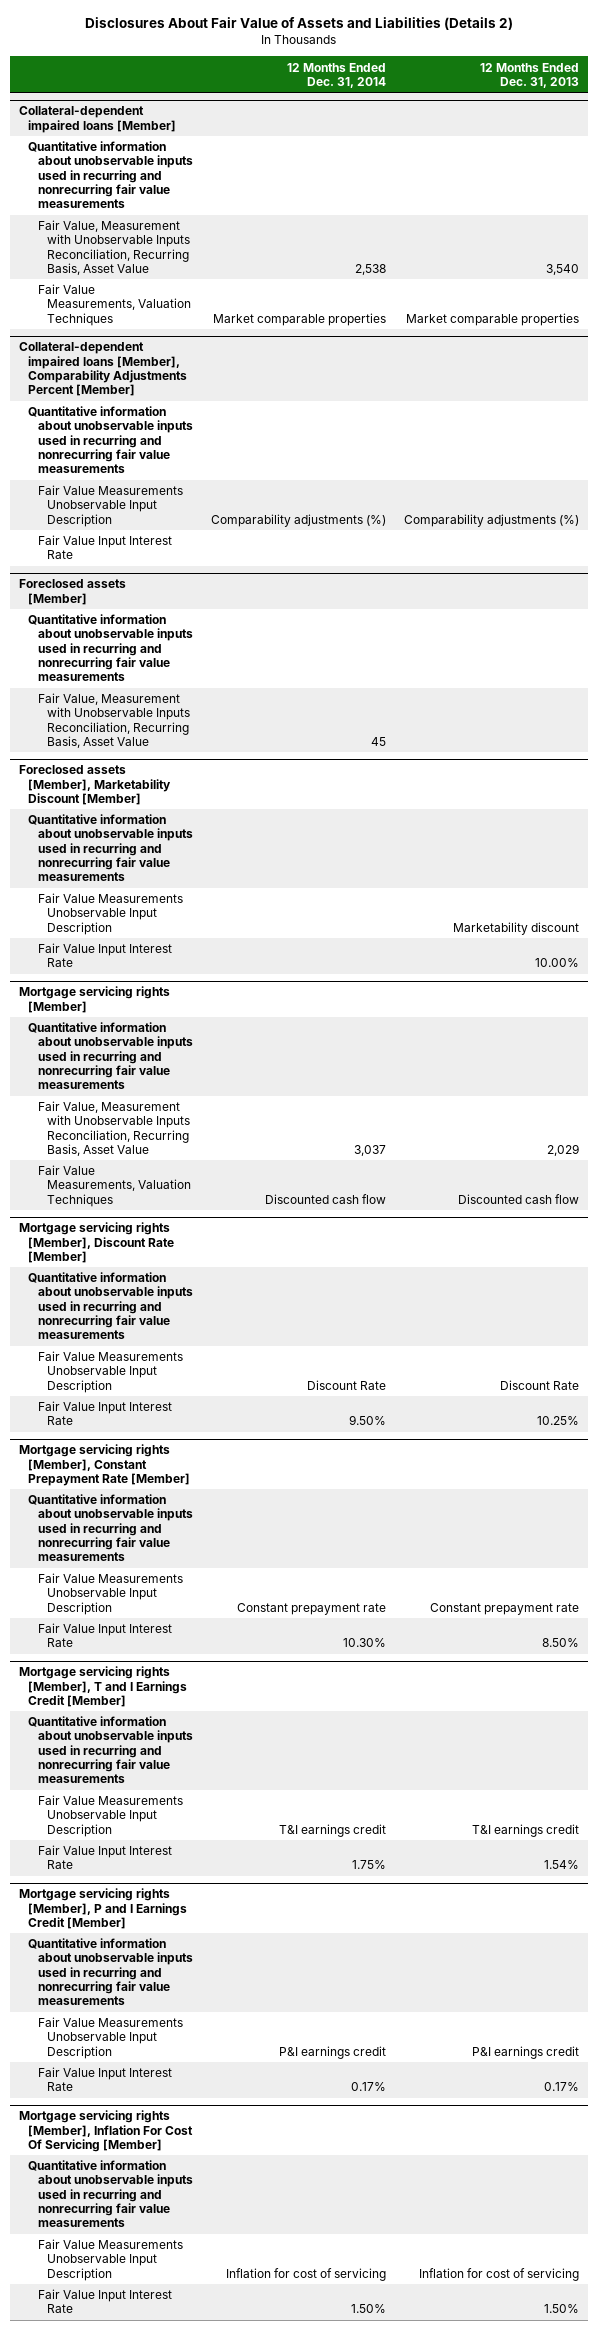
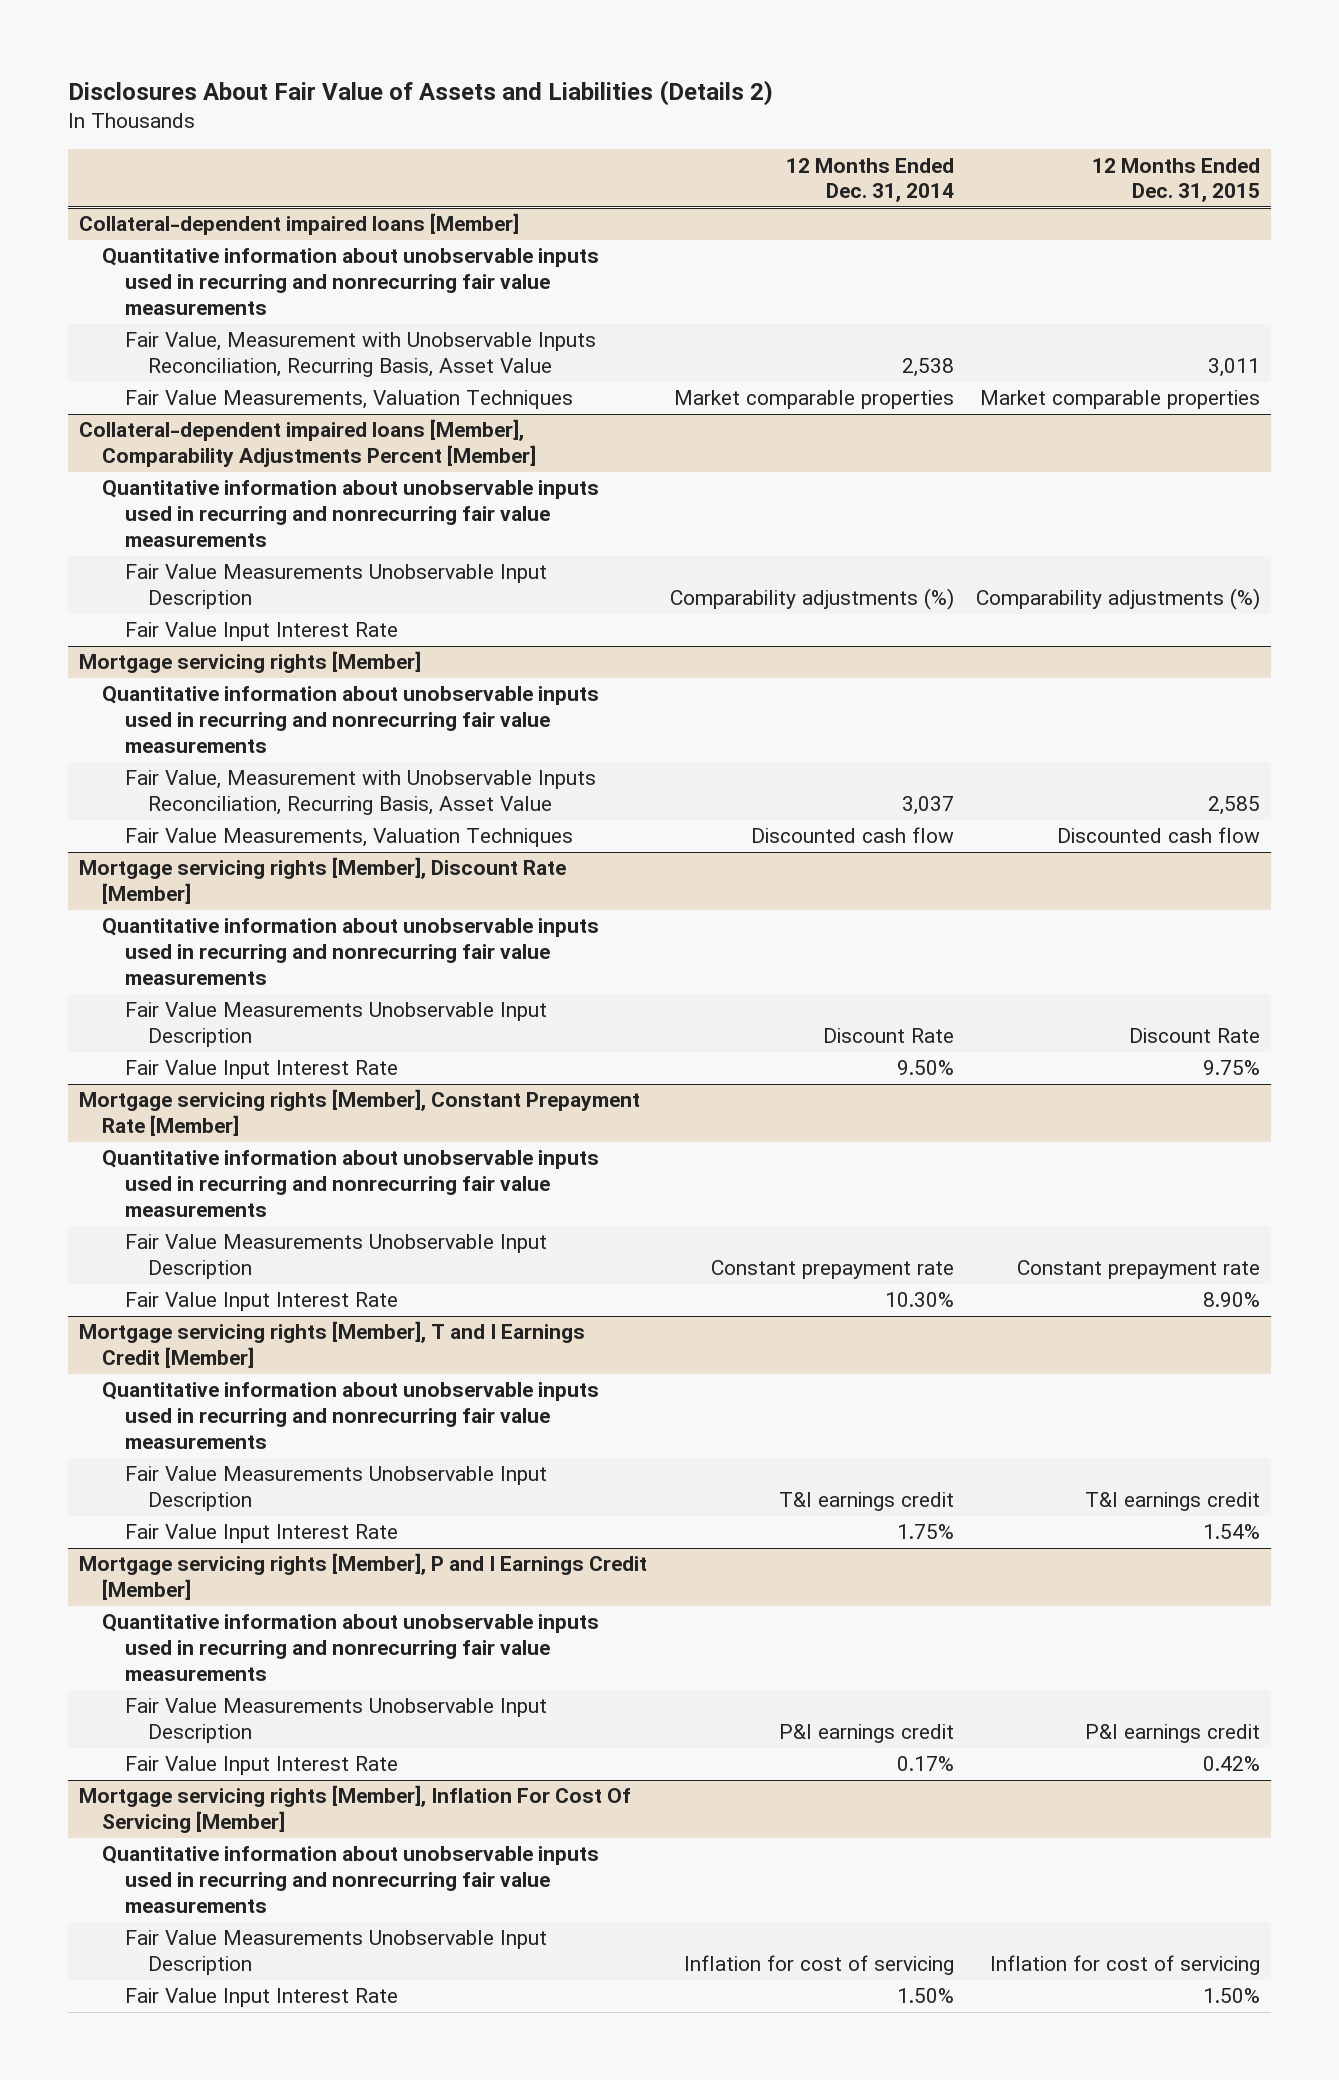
[479,62,579,88] 12 Months Ended Dec. 31, 2013 -> none
none -> [1092,157,1261,203] 12 Months Ended Dec. 31, 2015
[19,579,127,605] Foreclosed assets [Member] -> none
[28,614,193,681] Quantitative information about unobservable inputs used in recurring and nonrecurring fair value measurements -> none
[37,693,190,748] Fair Value, Measurement with Unobservable Inputs Reconciliation, Recurring Basis, Asset Value -> none
[19,765,172,805] Foreclosed assets [Member], Marketability Discount [Member] -> none
[28,814,193,881] Quantitative information about unobservable inputs used in recurring and nonrecurring fair value measurements -> none
[37,893,183,935] Fair Value Measurements Unobservable Input Description -> none
[37,943,172,968] Fair Value Input Interest Rate -> none

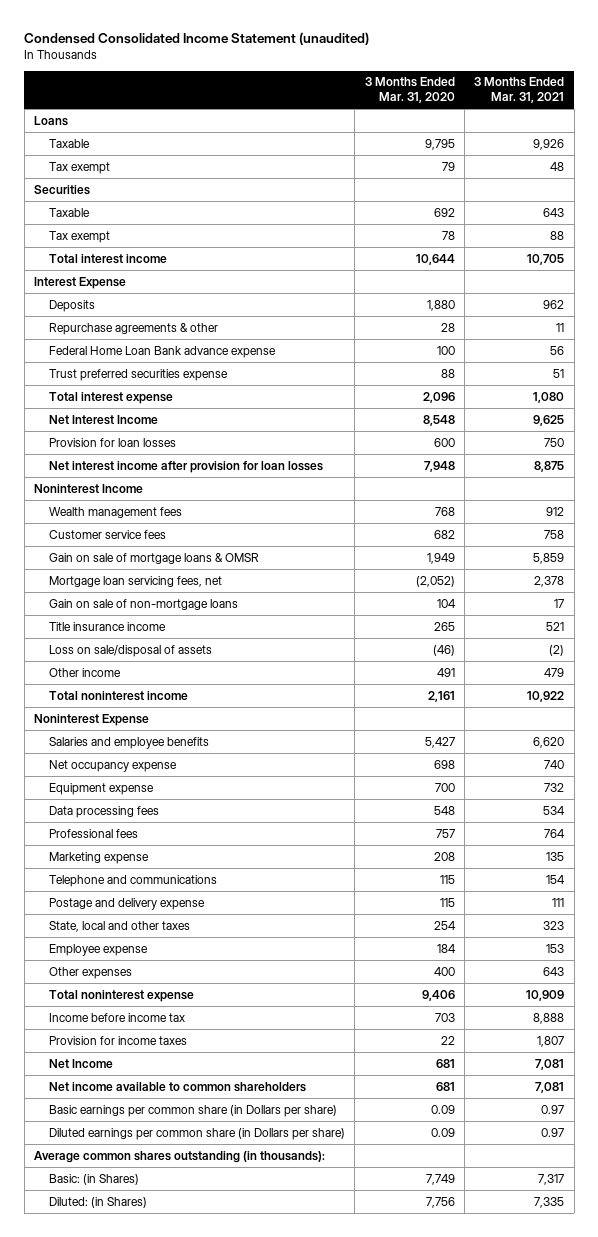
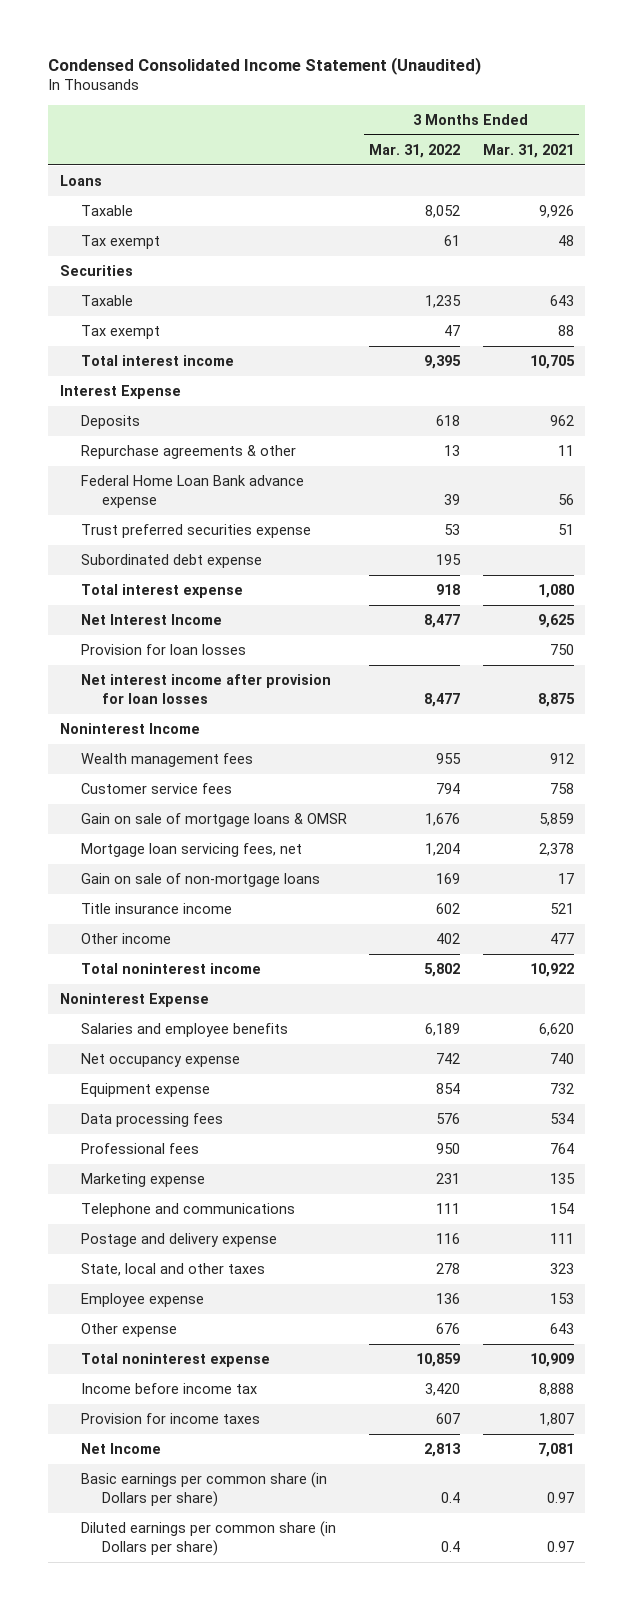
[24,31,370,45] Condensed Consolidated Income Statement (unaudited) -> [48,56,482,75] Condensed Consolidated Income Statement (Unaudited)
[364,77,455,104] 3 Months Ended Mar. 31, 2020 -> none
none -> [369,143,461,158] Mar. 31, 2022
none -> [80,554,262,569] Subordinated debt expense
[48,644,212,657] Loss on sale/disposal of assets -> none
[544,667,565,677] 479 -> [549,933,574,945] 477
[48,966,132,979] Other expenses -> [80,1323,177,1338] Other expense
[48,1081,306,1092] Net income available to common shareholders -> none
[34,1150,326,1163] Average common shares outstanding (in thousands): -> none
[48,1173,139,1185] Basic: (in Shares) -> none
[48,1196,147,1208] Diluted: (in Shares) -> none

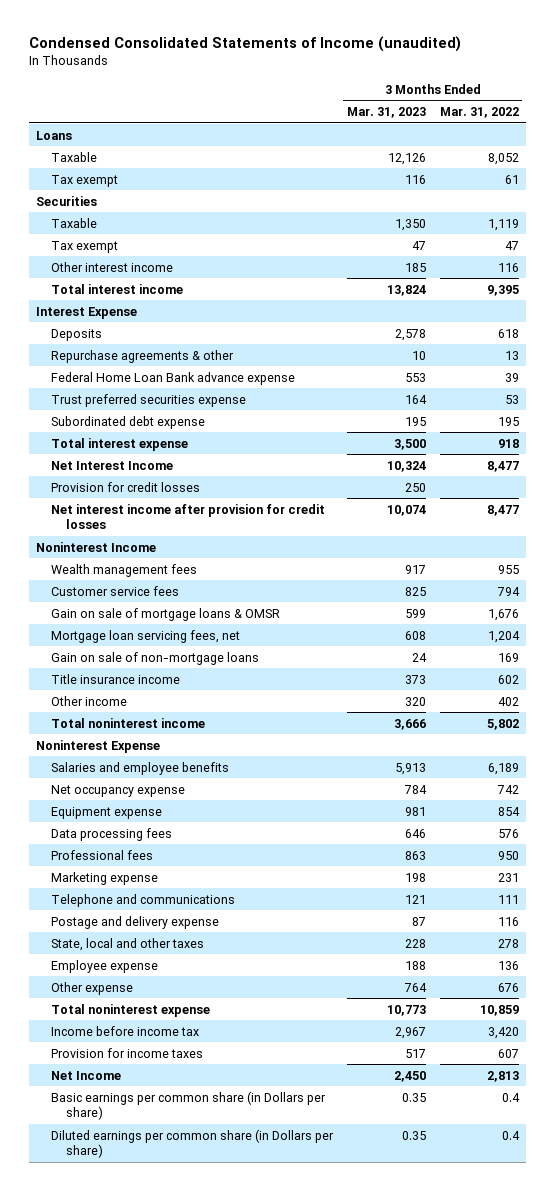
[48,56,482,75] Condensed Consolidated Income Statement (Unaudited) -> [28,36,461,53] Condensed Consolidated Statements of Income (unaudited)
[482,143,574,158] Mar. 31, 2021 -> none
none -> [346,107,426,119] Mar. 31, 2023
[425,295,462,309] 1,235 -> [487,218,519,231] 1,119
none -> [51,261,174,272] Other interest income
[80,644,246,656] Provision for loan losses -> [51,481,201,492] Provision for credit losses
[80,674,331,704] Net interest income after provision for loan losses -> [51,503,326,530] Net interest income after provision for credit losses

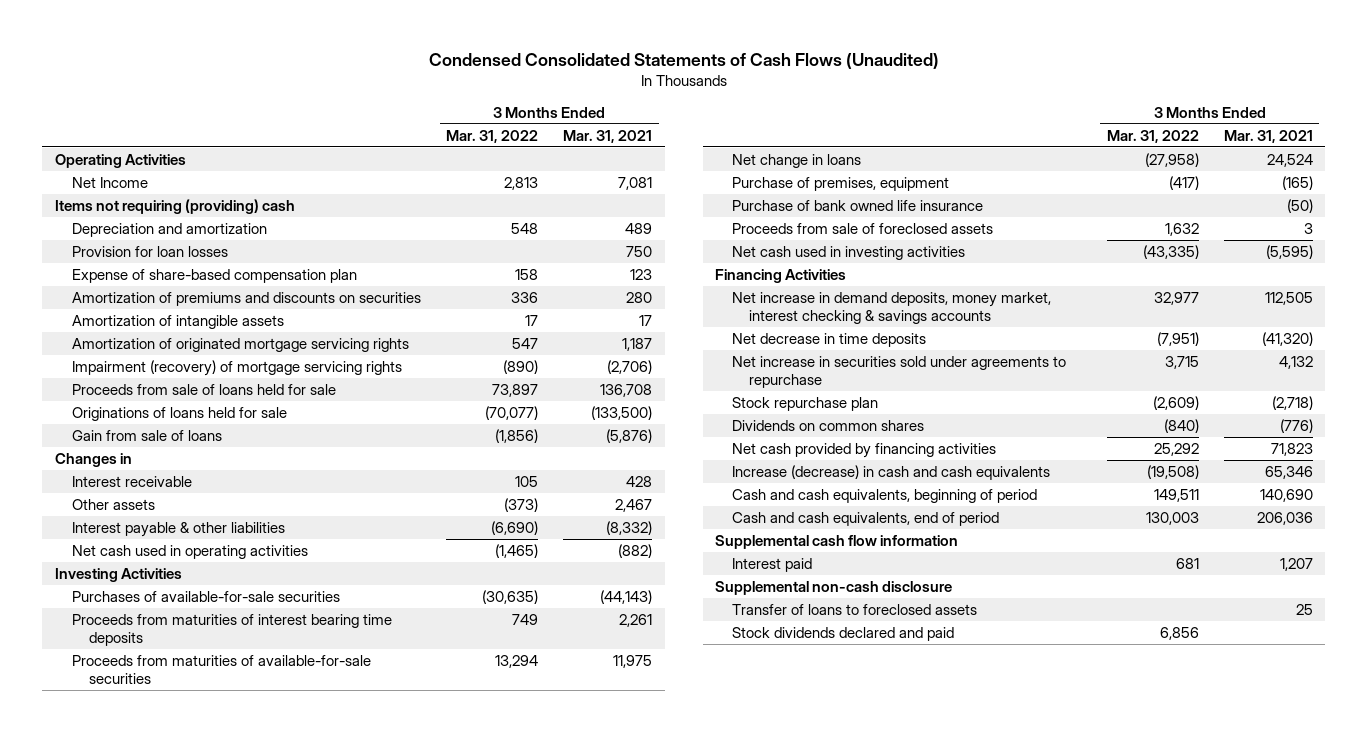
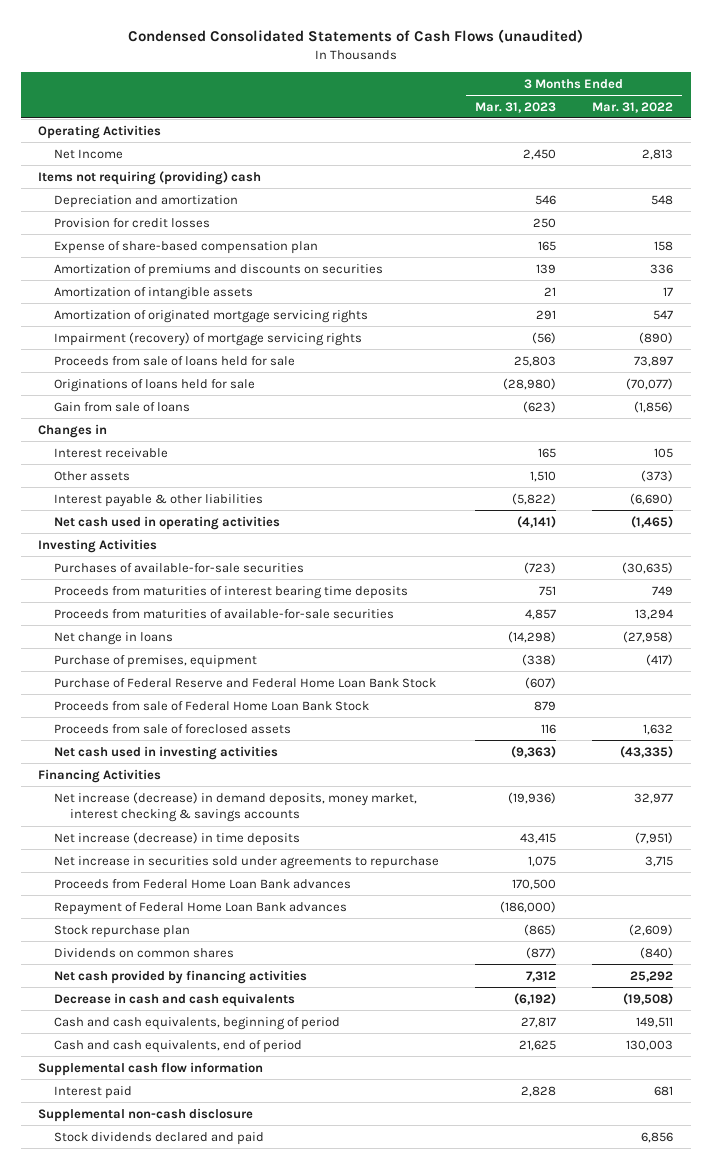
[428,52,939,69] Condensed Consolidated Statements of Cash Flows (Unaudited) -> [127,29,583,44] Condensed Consolidated Statements of Cash Flows (unaudited)
[563,129,653,143] Mar. 31, 2021 -> none
none -> [475,101,557,113] Mar. 31, 2023
[71,245,228,257] Provision for loan losses -> [54,217,211,228] Provision for credit losses
[732,199,984,211] Purchase of bank owned life insurance -> none
none -> [54,677,437,688] Purchase of Federal Reserve and Federal Home Loan Bank Stock
none -> [54,700,370,711] Proceeds from sale of Federal Home Loan Bank Stock
[732,291,1052,324] Net increase in demand deposits, money market, interest checking & savings accounts -> [54,791,418,823] Net increase (decrease) in demand deposits, money market, interest checking & savings accounts
[732,332,927,347] Net decrease in time deposits -> [54,831,301,846] Net increase (decrease) in time deposits
none -> [54,878,352,889] Proceeds from Federal Home Loan Bank advances
none -> [54,901,348,915] Repayment of Federal Home Loan Bank advances
[732,464,1051,480] Increase (decrease) in cash and cash equivalents -> [54,992,296,1007] Decrease in cash and cash equivalents
[732,603,978,615] Transfer of loans to foreclosed assets -> none

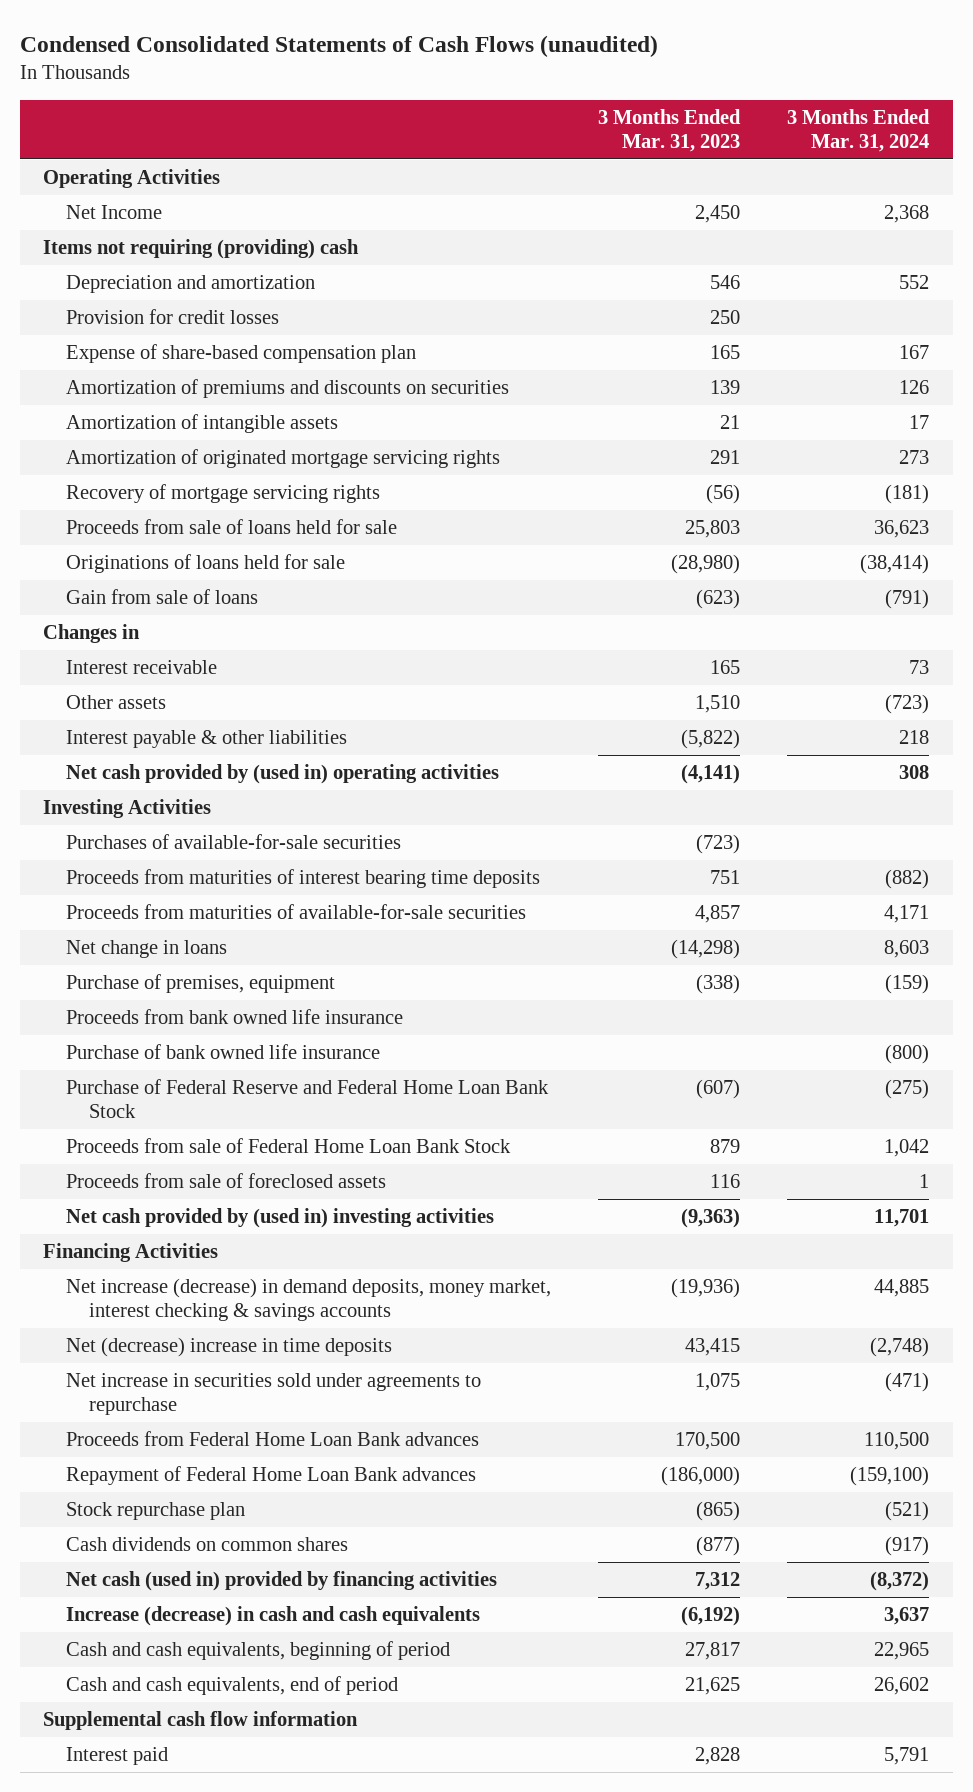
[591,101,673,113] Mar. 31, 2022 -> none
none -> [787,108,931,153] 3 Months Ended Mar. 31, 2024
[54,331,363,346] Impairment (recovery) of mortgage servicing rights -> [66,483,381,503] Recovery of mortgage servicing rights
[54,515,281,530] Net cash used in operating activities -> [66,763,500,784] Net cash provided by (used in) operating activities
none -> [66,1008,404,1024] Proceeds from bank owned life insurance
none -> [66,1043,381,1059] Purchase of bank owned life insurance
[54,745,279,760] Net cash used in investing activities -> [66,1207,495,1228] Net cash provided by (used in) investing activities
[54,831,301,846] Net increase (decrease) in time deposits -> [66,1336,393,1357] Net (decrease) increase in time deposits
[54,947,235,958] Dividends on common shares -> [66,1536,349,1551] Cash dividends on common shares
[54,969,308,984] Net cash provided by financing activities -> [66,1570,498,1591] Net cash (used in) provided by financing activities
[54,992,296,1007] Decrease in cash and cash equivalents -> [66,1605,481,1626] Increase (decrease) in cash and cash equivalents
[38,1107,254,1122] Supplemental non-cash disclosure -> none
[54,1131,265,1145] Stock dividends declared and paid -> none

